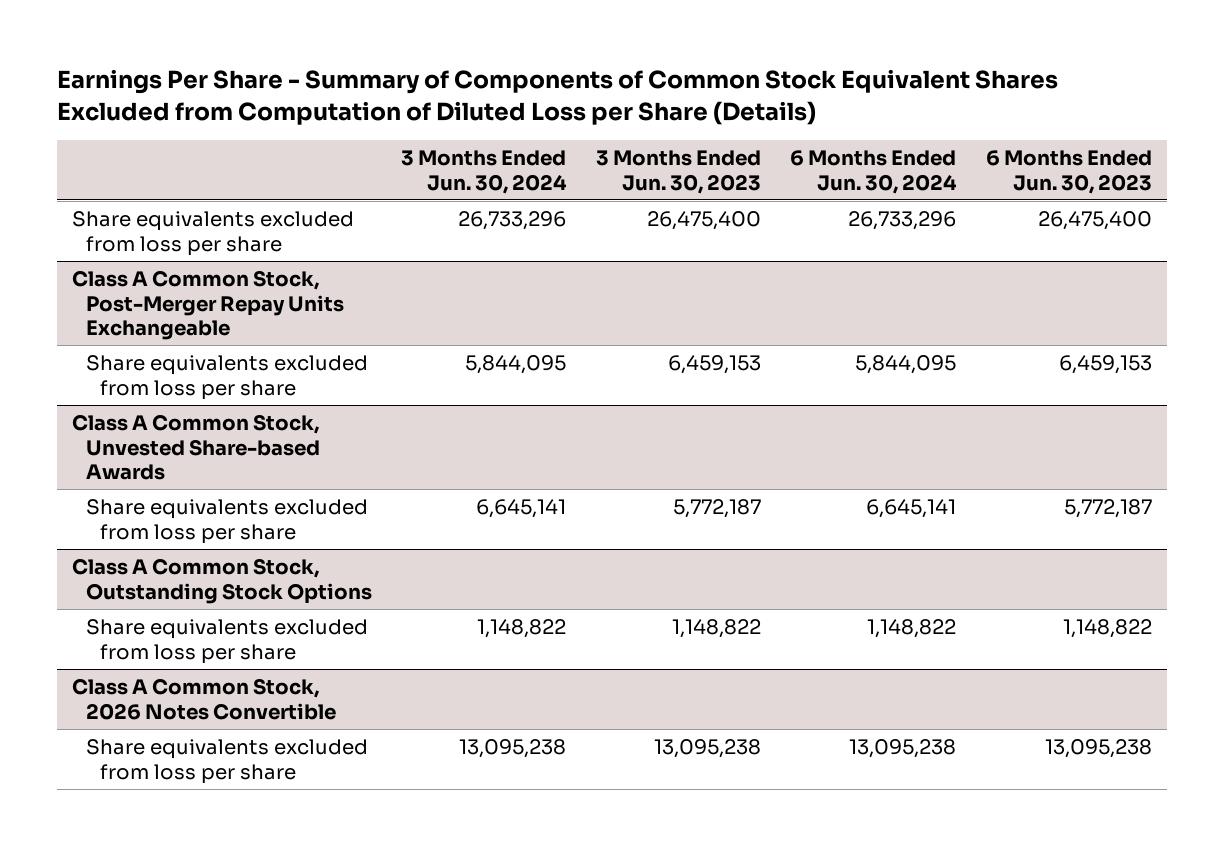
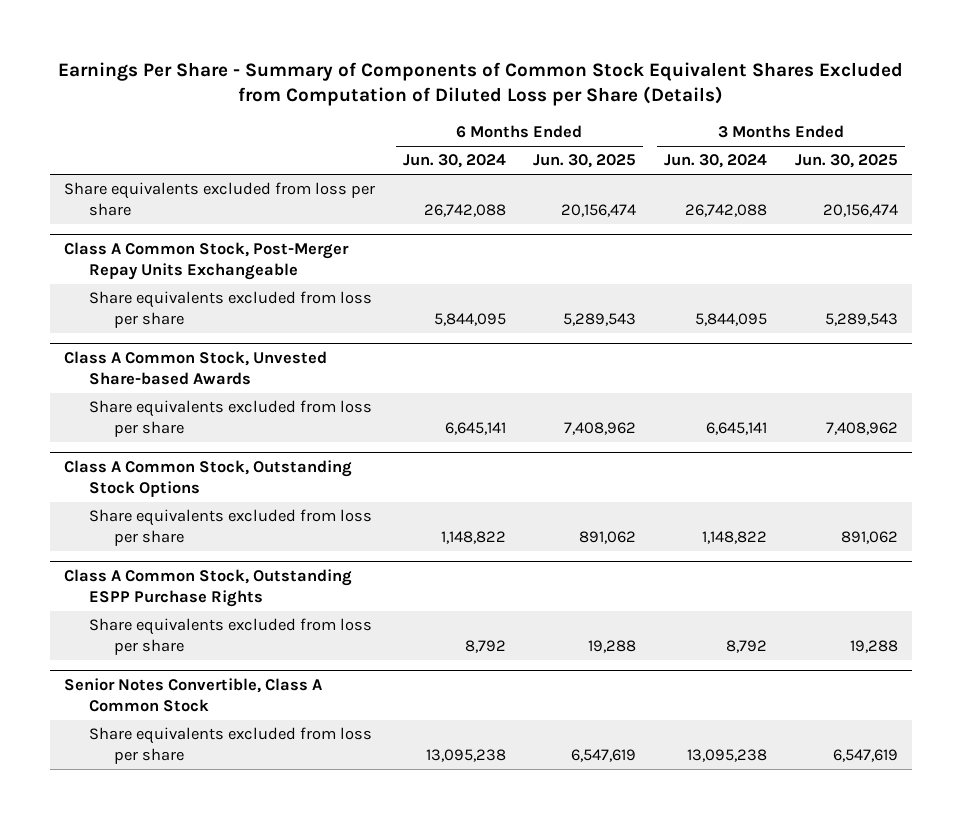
[595,150,761,194] 3 Months Ended Jun. 30, 2023 -> none
[985,150,1152,194] 6 Months Ended Jun. 30, 2023 -> none
none -> [533,154,637,169] Jun. 30, 2025
none -> [794,154,898,169] Jun. 30, 2025
[458,211,567,231] 26,733,296 -> [685,204,768,218] 26,742,088
[848,211,957,231] 26,733,296 -> [423,204,506,218] 26,742,088
none -> [63,568,352,608] Class A Common Stock, Outstanding ESPP Purchase Rights
none -> [88,618,372,656] Share equivalents excluded from loss per share
[71,678,336,720] Class A Common Stock, 2026 Notes Convertible -> [63,677,322,713] Senior Notes Convertible, Class A Common Stock

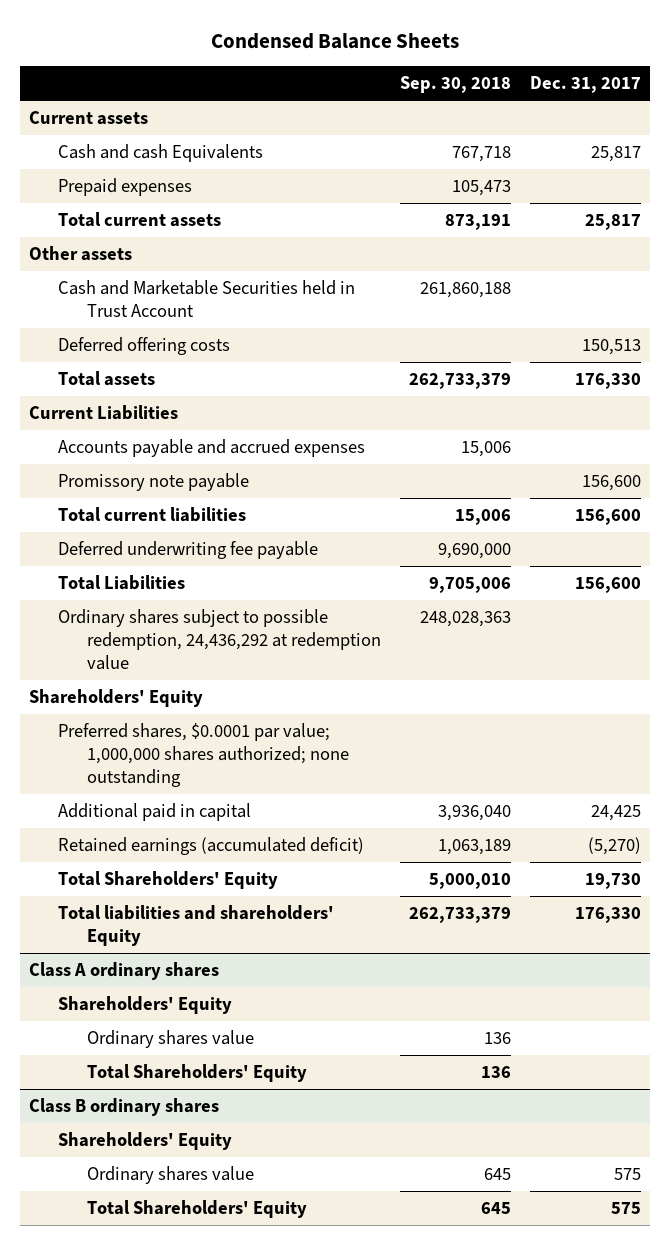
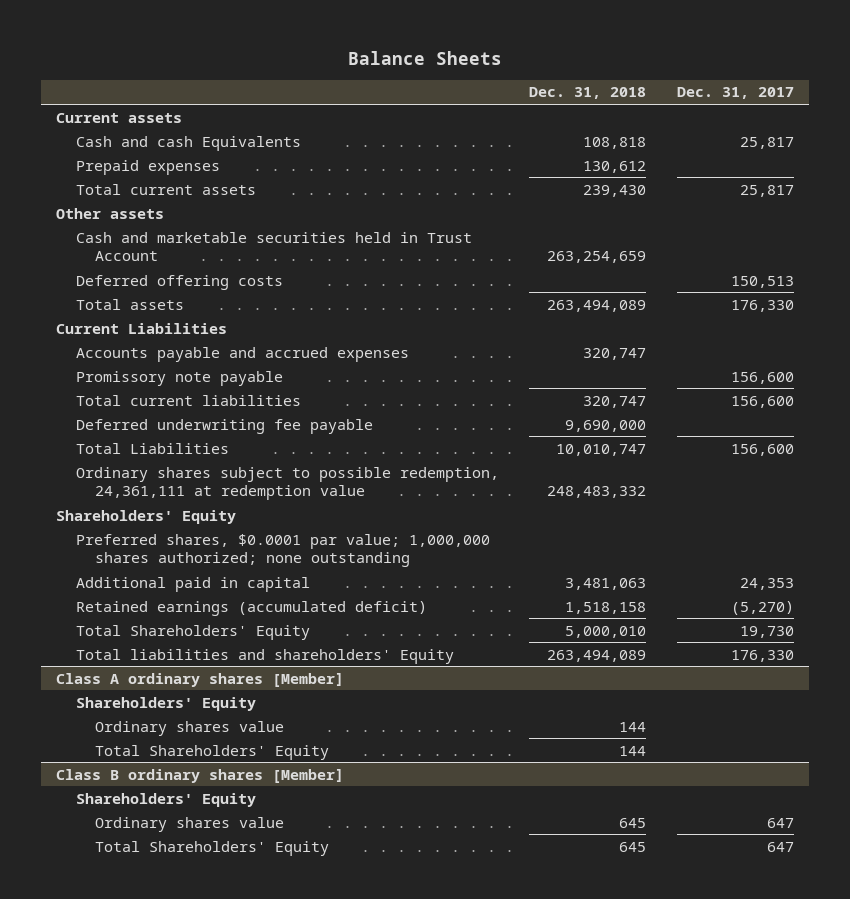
[210,32,459,49] Condensed Balance Sheets -> [348,50,503,65] Balance Sheets
[399,76,511,94] Sep. 30, 2018 -> none
none -> [529,87,647,100] Dec. 31, 2018
[58,279,356,318] Cash and Marketable Securities held in Trust Account -> [75,231,472,262] Cash and marketable securities held in Trust Account
[58,608,382,671] Ordinary shares subject to possible redemption, 24,436,292 at redemption value -> [75,466,499,501] Ordinary shares subject to possible redemption, 24,361,111 at redemption value
[590,804,641,821] 24,425 -> [739,577,794,590] 24,353
[28,961,219,980] Class A ordinary shares -> [56,672,345,687] Class A ordinary shares [Member]
[28,1097,219,1116] Class B ordinary shares -> [56,768,345,783] Class B ordinary shares [Member]
[613,1167,641,1180] 575 -> [766,817,794,828] 647
[610,1201,641,1214] 575 -> [766,841,794,852] 647

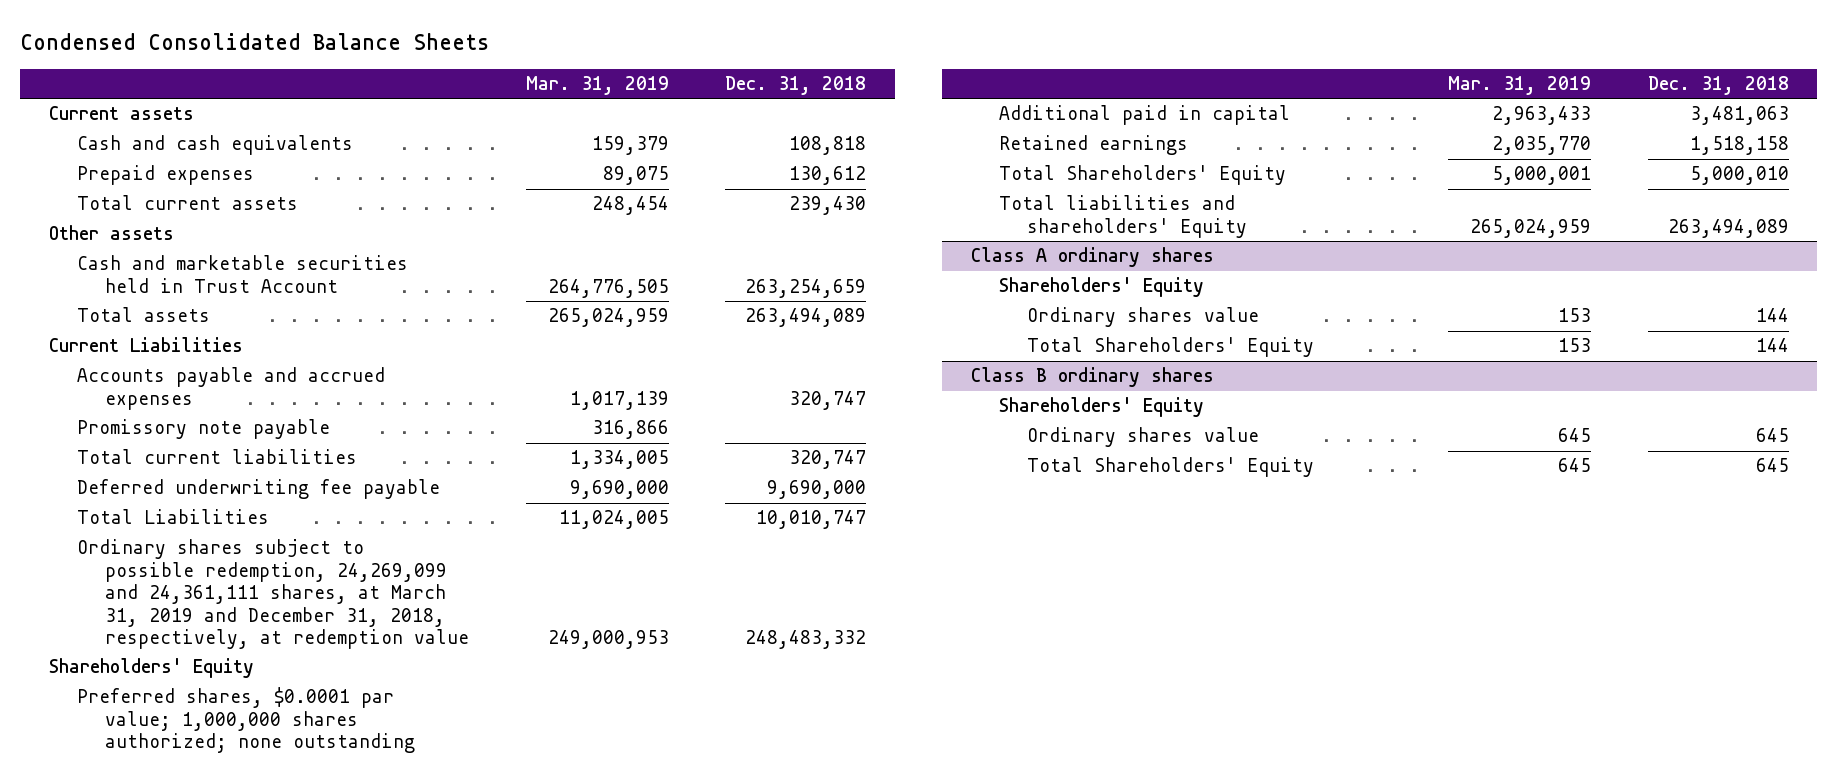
[348,50,503,65] Balance Sheets -> [20,32,490,50] Condensed Consolidated Balance Sheets
[676,87,794,100] Dec. 31, 2017 -> none
none -> [525,76,669,96] Mar. 31, 2019
[75,135,301,151] Cash and cash Equivalents -> [76,135,353,156] Cash and cash equivalents
[75,274,283,290] Deferred offering costs -> none
[75,466,499,501] Ordinary shares subject to possible redemption, 24,361,111 at redemption value -> [76,539,470,650] Ordinary shares subject to possible redemption, 24,269,099 and 24,361,111 shares, at March 31, 2019 and December 31, 2018, respectively, at redemption value
[75,600,427,616] Retained earnings (accumulated deficit) -> [998,135,1188,156] Retained earnings
[56,672,345,687] Class A ordinary shares [Member] -> [970,247,1214,268] Class A ordinary shares
[56,768,345,783] Class B ordinary shares [Member] -> [970,367,1214,388] Class B ordinary shares

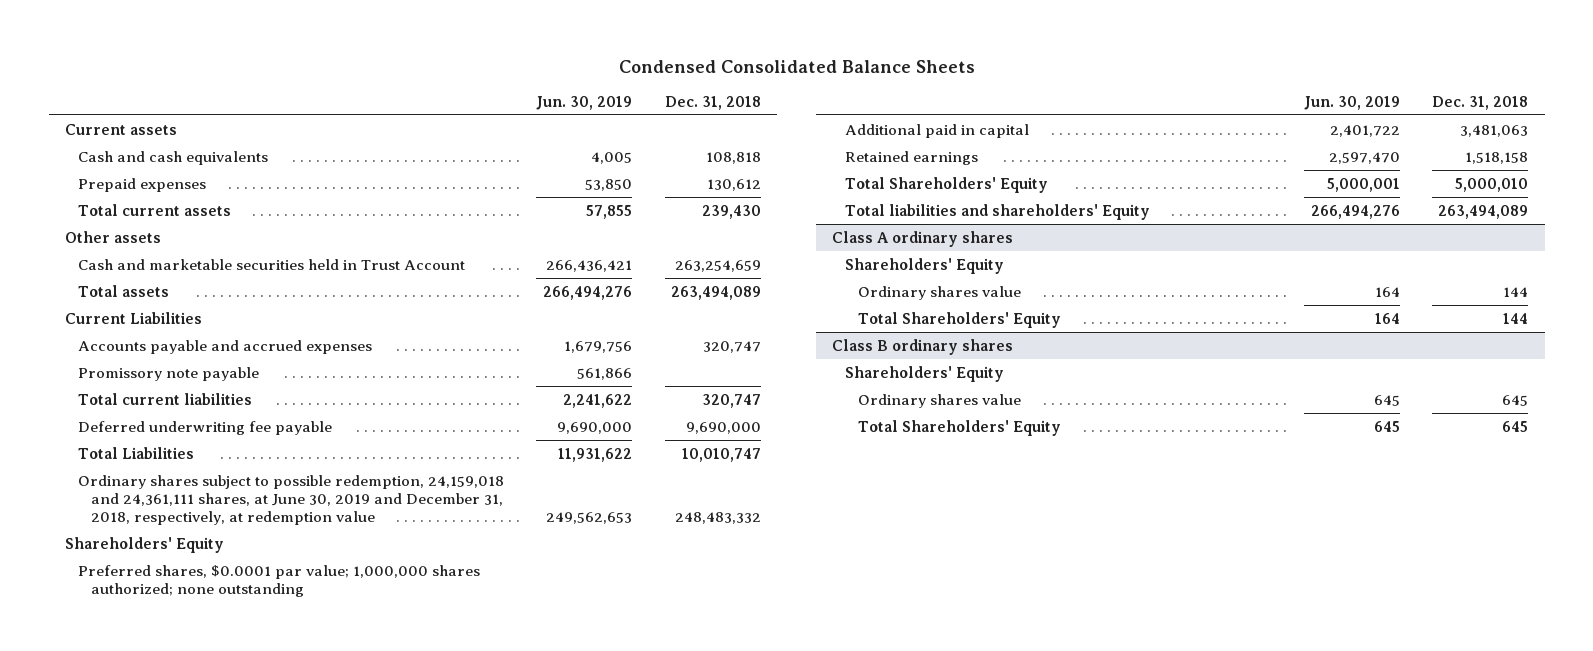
[525,76,669,96] Mar. 31, 2019 -> none
none -> [536,95,633,110] Jun. 30, 2019
[76,539,470,650] Ordinary shares subject to possible redemption, 24,269,099 and 24,361,111 shares, at March 31, 2019 and December 31, 2018, respectively, at redemption value -> [77,474,504,525] Ordinary shares subject to possible redemption, 24,159,018 and 24,361,111 shares, at June 30, 2019 and December 31, 2018, respectively, at redemption value

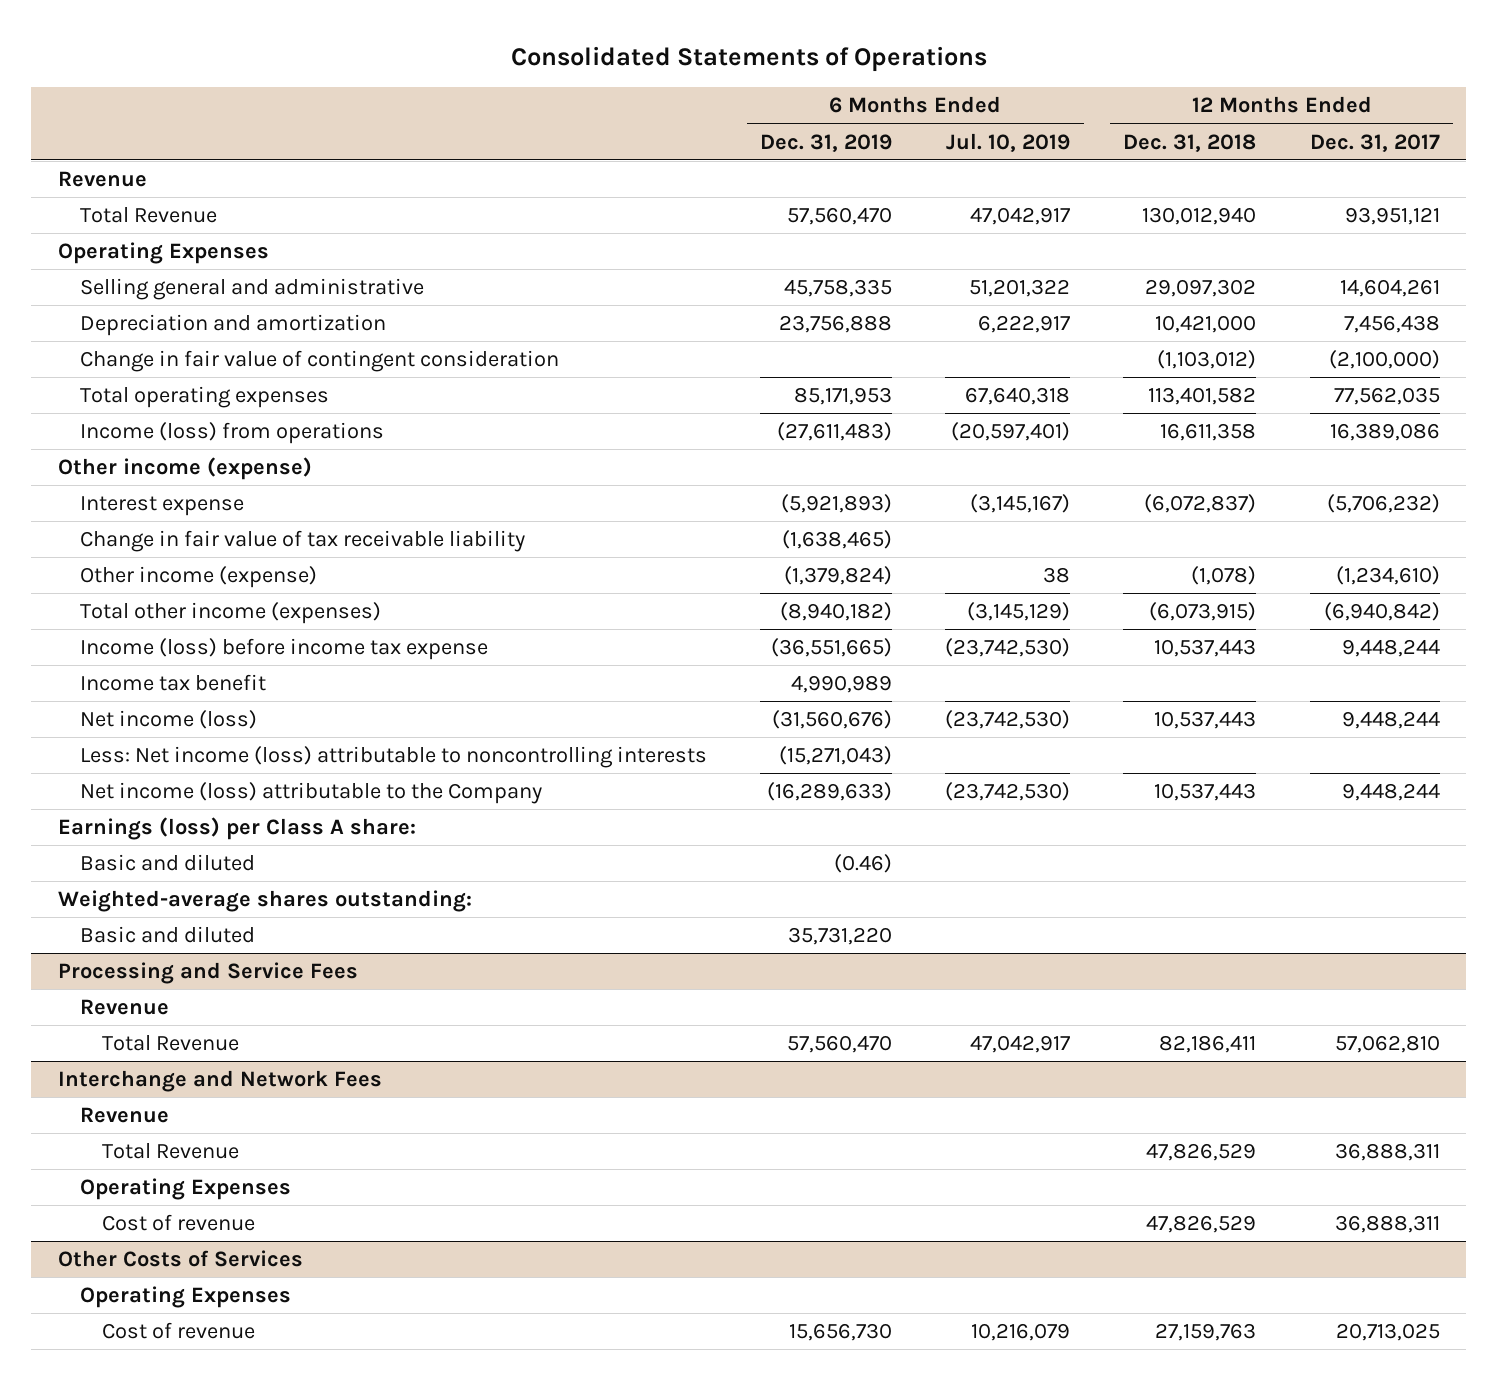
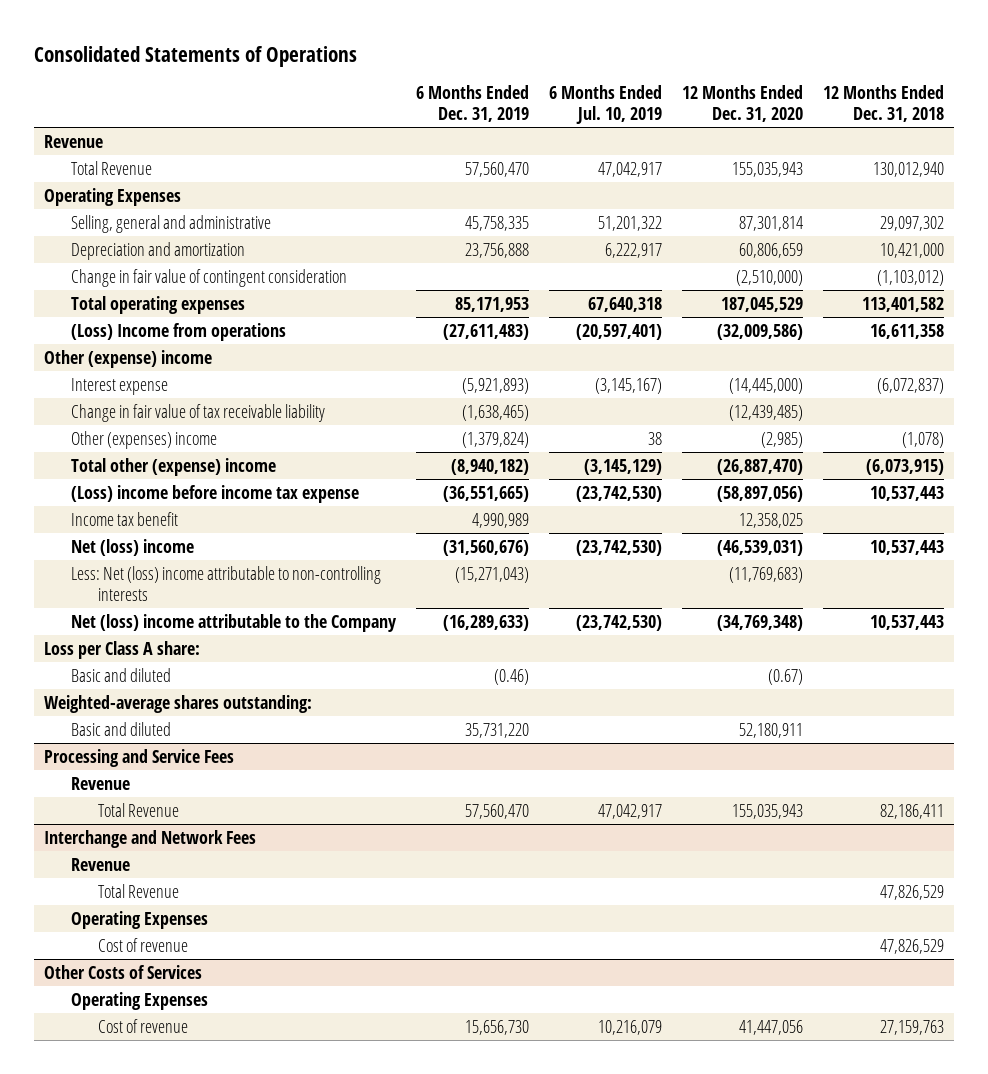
[1309,133,1440,152] Dec. 31, 2017 -> none
none -> [682,85,804,123] 12 Months Ended Dec. 31, 2020
[79,278,424,301] Selling general and administrative -> [71,214,272,233] Selling, general and administrative
[79,422,384,445] Income (loss) from operations -> [71,322,287,341] (Loss) Income from operations
[57,457,312,481] Other income (expense) -> [44,349,213,368] Other (expense) income
[79,566,317,589] Other income (expense) -> [71,430,218,449] Other (expenses) income
[79,602,381,625] Total other income (expenses) -> [71,457,277,476] Total other (expense) income
[79,638,488,661] Income (loss) before income tax expense -> [71,484,360,503] (Loss) income before income tax expense
[79,710,257,730] Net income (loss) -> [71,538,195,556] Net (loss) income
[79,746,707,769] Less: Net income (loss) attributable to noncontrolling interests -> [71,565,382,601] Less: Net (loss) income attributable to non-controlling interests
[79,782,542,805] Net income (loss) attributable to the Company -> [71,613,398,632] Net (loss) income attributable to the Company
[57,817,416,841] Earnings (loss) per Class A share: -> [44,640,201,659] Loss per Class A share:

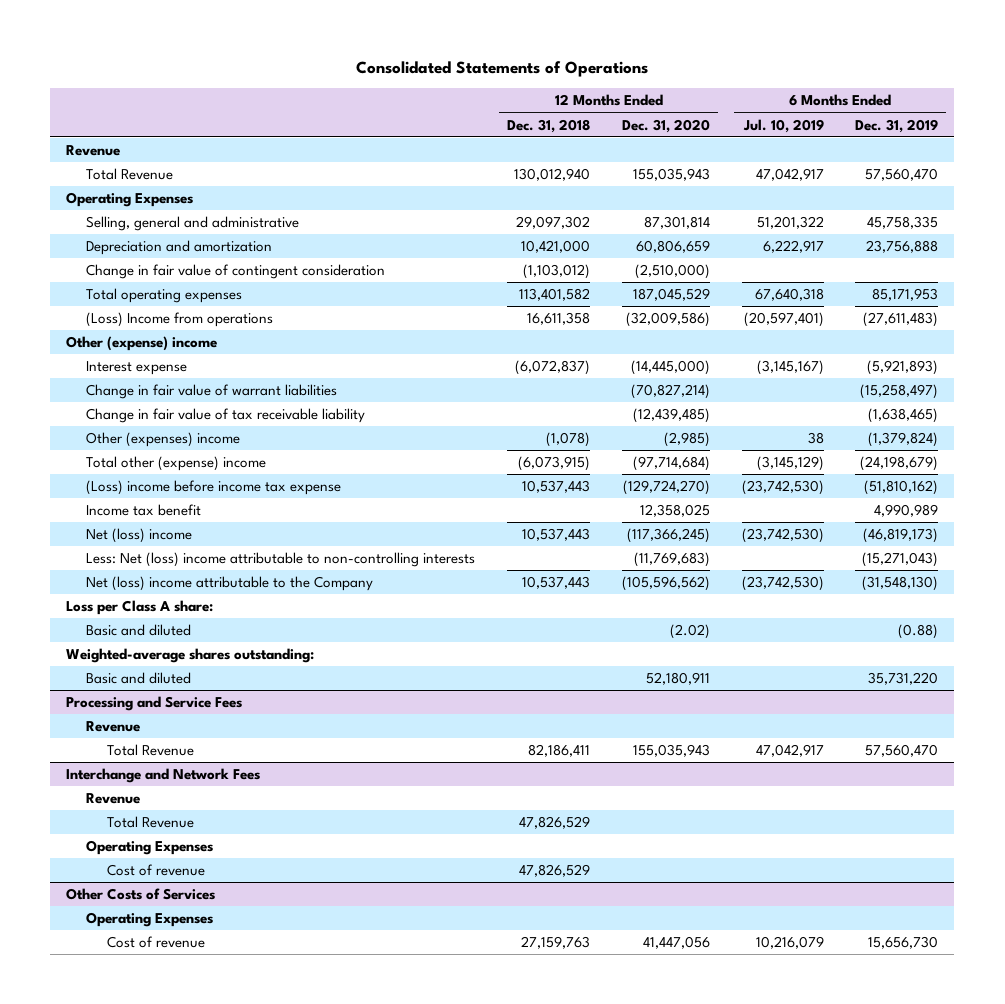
none -> [86,384,338,400] Change in fair value of warrant liabilities
[451,458,530,475] (8,940,182) -> [860,456,939,472] (24,198,679)
[717,458,804,475] (26,887,470) -> [632,456,710,472] (97,714,684)
[443,485,530,502] (36,551,665) -> [864,480,939,496] (51,810,162)
[717,485,804,502] (58,897,056) -> [622,480,710,496] (129,724,270)
[443,539,530,556] (31,560,676) -> [863,528,939,544] (46,819,173)
[717,539,804,556] (46,539,031) -> [626,528,710,544] (117,366,245)
[443,614,530,631] (16,289,633) -> [862,576,939,592] (31,548,130)
[717,614,804,631] (34,769,348) -> [621,576,710,592] (105,596,562)
[494,668,530,685] (0.46) -> [898,624,939,640] (0.88)
[768,668,804,685] (0.67) -> [669,624,710,640] (2.02)

